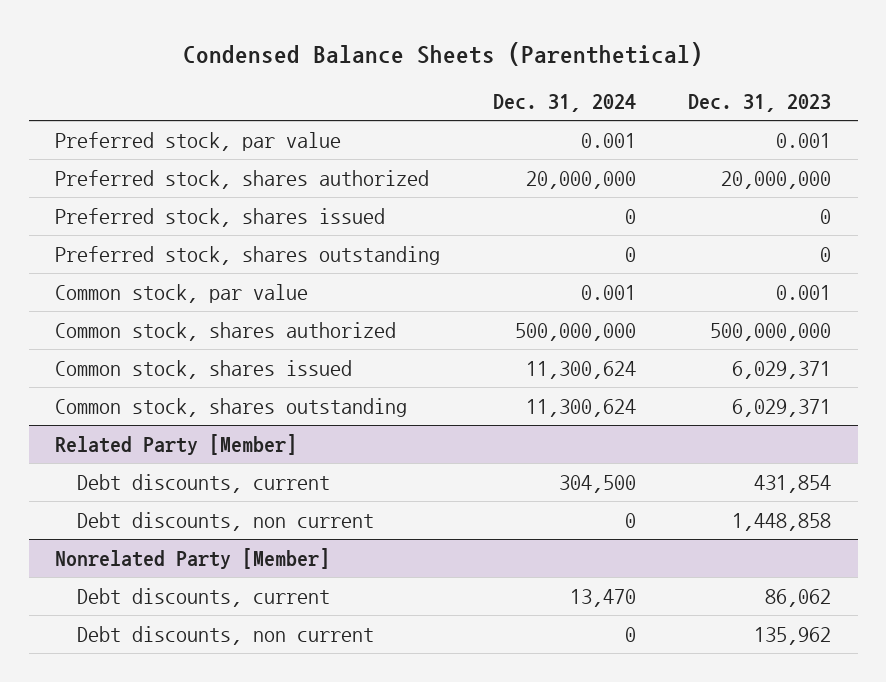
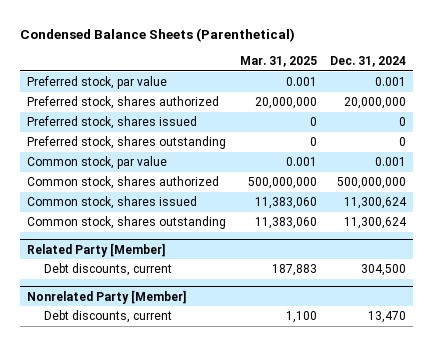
[688,94,832,113] Dec. 31, 2023 -> none
none -> [239,56,317,68] Mar. 31, 2025
[77,511,375,531] Debt discounts, non current -> none
[77,625,375,645] Debt discounts, non current -> none

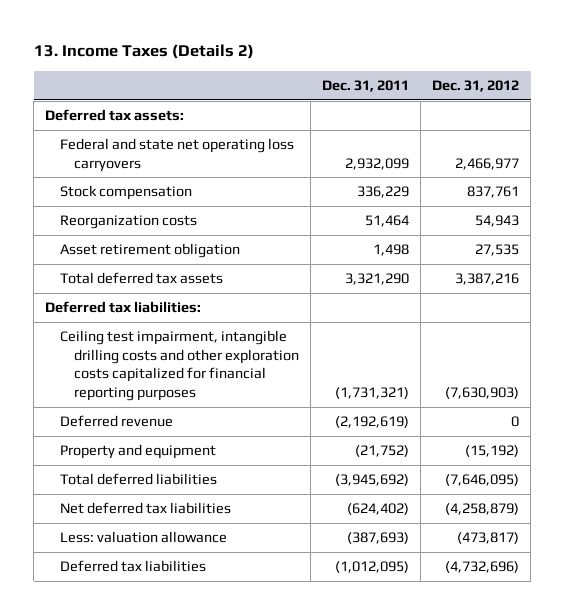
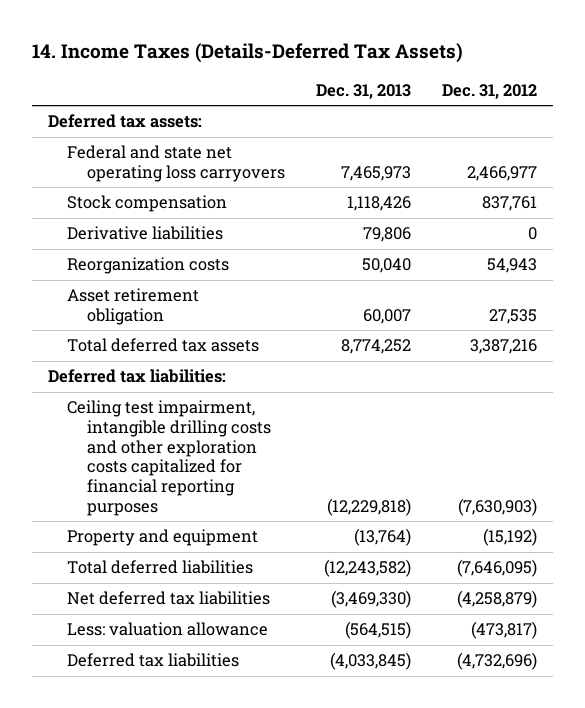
[33,44,254,60] 13. Income Taxes (Details 2) -> [32,43,464,64] 14. Income Taxes (Details-Deferred Tax Assets)
[322,80,410,93] Dec. 31, 2011 -> none
none -> [315,84,411,100] Dec. 31, 2013
none -> [67,226,224,241] Derivative liabilities
[59,415,173,428] Deferred revenue -> none

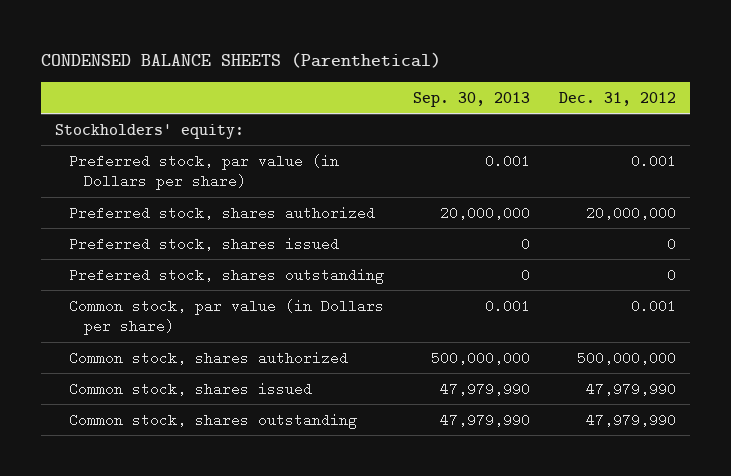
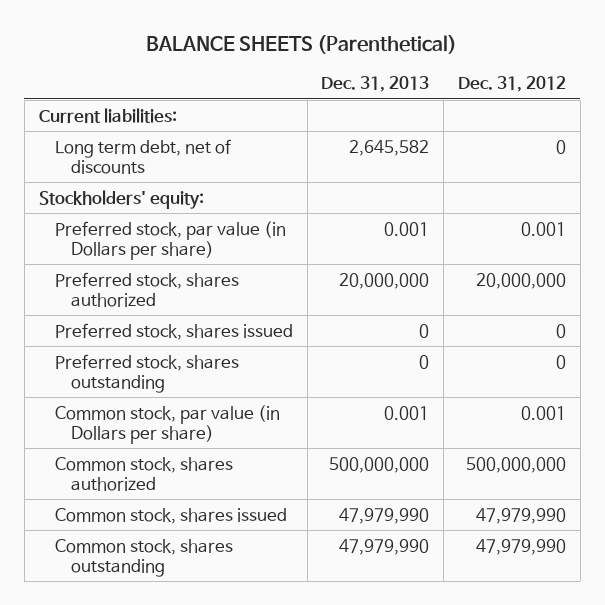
[40,51,441,68] CONDENSED BALANCE SHEETS (Parenthetical) -> [146,34,458,54] BALANCE SHEETS (Parenthetical)
[413,91,531,107] Sep. 30, 2013 -> none
none -> [321,76,430,93] Dec. 31, 2013
none -> [38,107,177,123] Current liabilities:
none -> [54,138,231,175] Long term debt, net of discounts

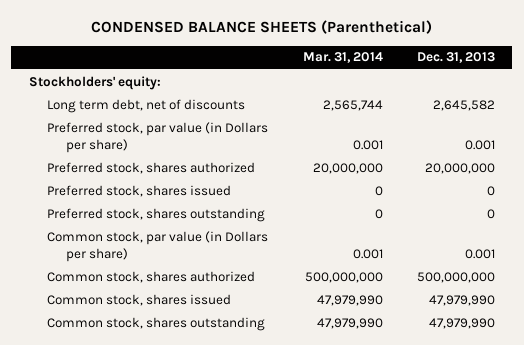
[146,34,458,54] BALANCE SHEETS (Parenthetical) -> [90,20,432,35] CONDENSED BALANCE SHEETS (Parenthetical)
[457,76,566,93] Dec. 31, 2012 -> none
none -> [302,52,383,64] Mar. 31, 2014
[38,107,177,123] Current liabilities: -> none
[54,138,231,175] Long term debt, net of discounts -> [47,98,246,113] Long term debt, net of discounts

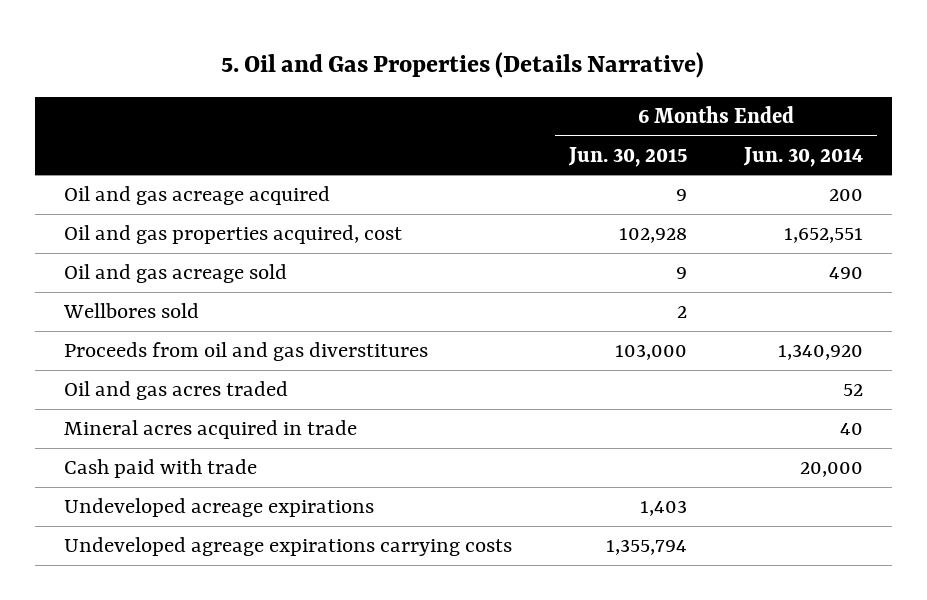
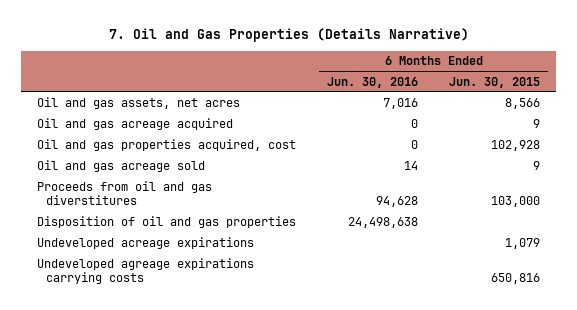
[221,52,705,79] 5. Oil and Gas Properties (Details Narrative) -> [108,28,469,43] 7. Oil and Gas Properties (Details Narrative)
[743,146,864,167] Jun. 30, 2014 -> none
none -> [327,76,419,88] Jun. 30, 2016
none -> [37,97,241,110] Oil and gas assets, net acres
[62,303,199,319] Wellbores sold -> none
[63,381,288,401] Oil and gas acres traded -> none
[63,420,357,440] Mineral acres acquired in trade -> none
[63,459,257,479] Cash paid with trade -> none
none -> [37,216,297,229] Disposition of oil and gas properties
[639,500,687,517] 1,403 -> [505,238,541,250] 1,079
[605,539,687,556] 1,355,794 -> [491,273,541,285] 650,816

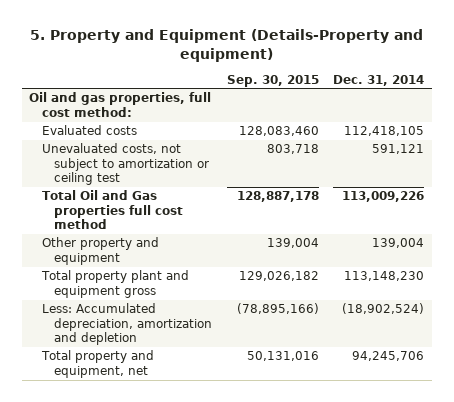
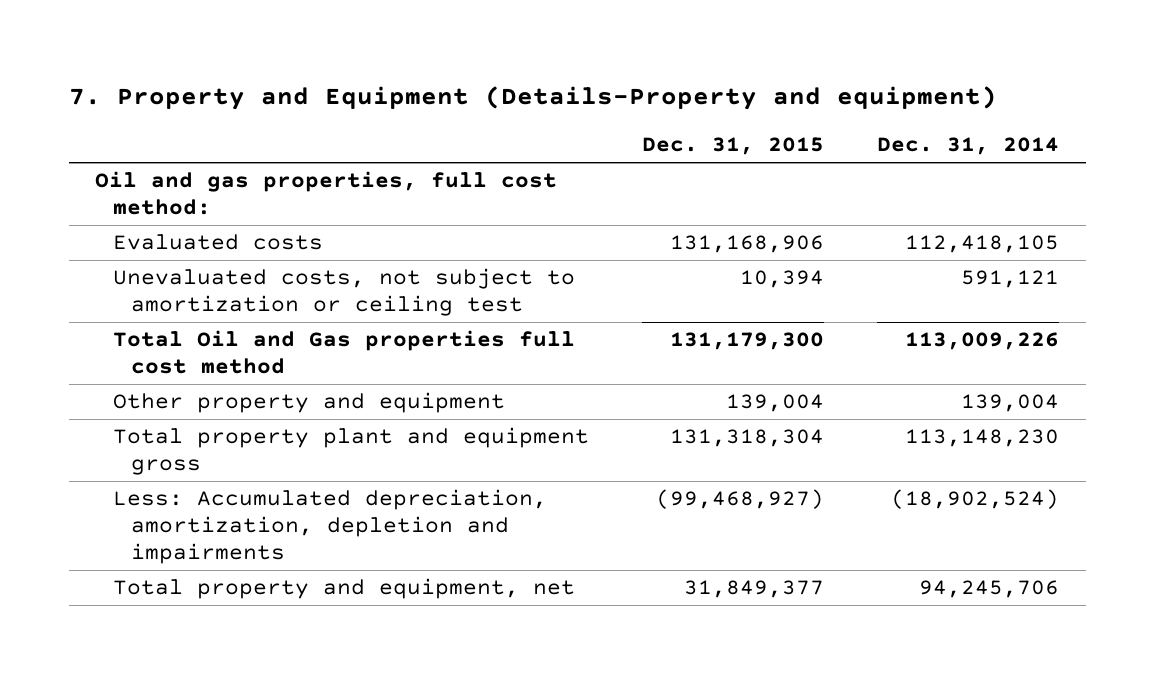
[29,29,423,62] 5. Property and Equipment (Details-Property and equipment) -> [68,85,997,110] 7. Property and Equipment (Details-Property and equipment)
[226,74,319,87] Sep. 30, 2015 -> none
none -> [642,137,825,156] Dec. 31, 2015
[41,303,213,346] Less: Accumulated depreciation, amortization and depletion -> [113,489,548,564] Less: Accumulated depreciation, amortization, depletion and impairments

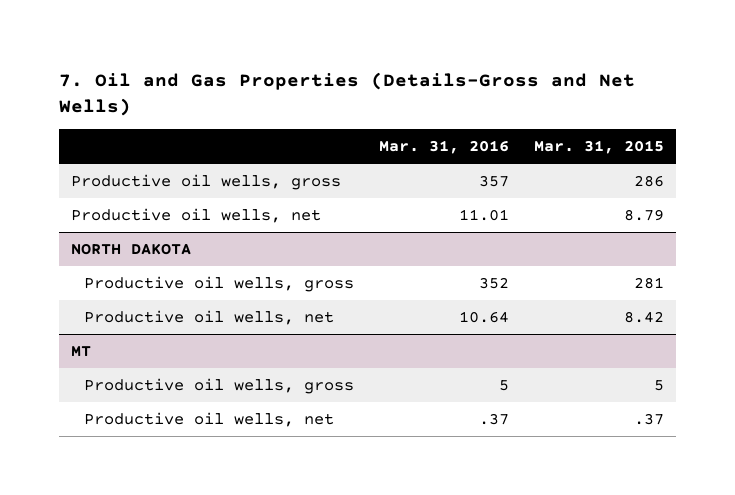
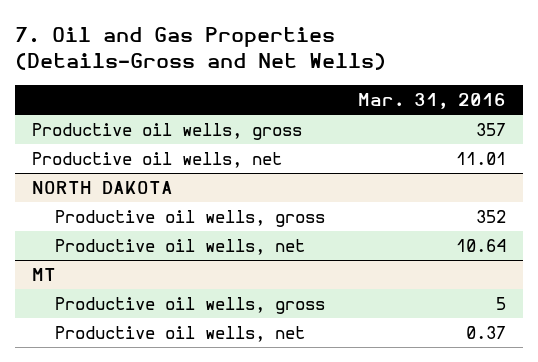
[534,140,665,155] Mar. 31, 2015 -> none
[479,413,510,426] .37 -> [466,326,507,340] 0.37

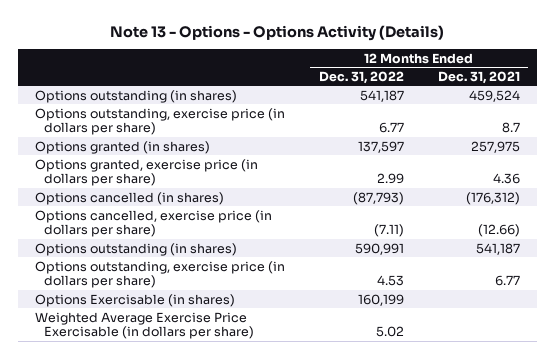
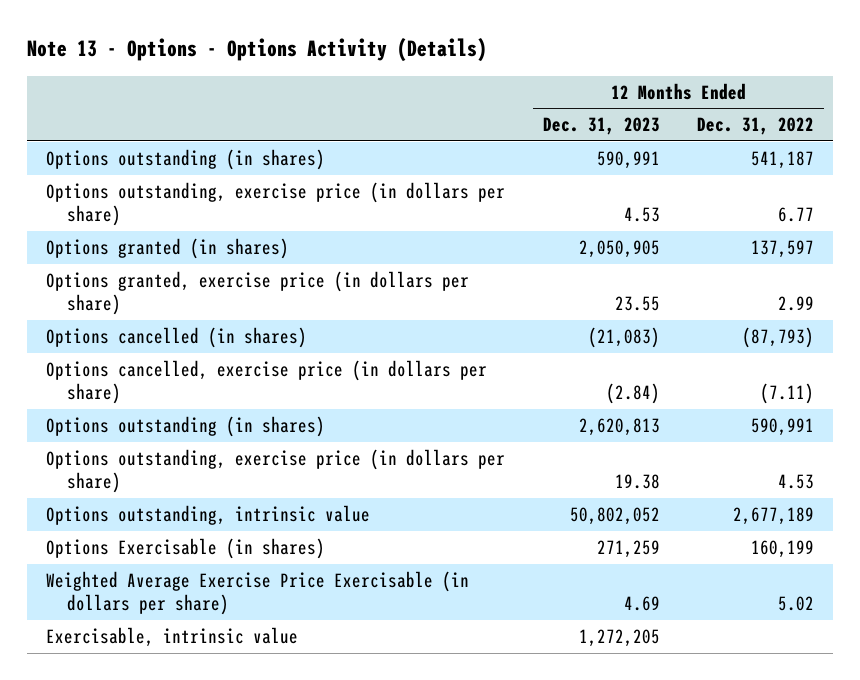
[437,70,520,84] Dec. 31, 2021 -> none
none -> [542,117,660,136] Dec. 31, 2023
none -> [45,505,370,526] Options outstanding, intrinsic value
none -> [45,627,298,648] Exercisable, intrinsic value

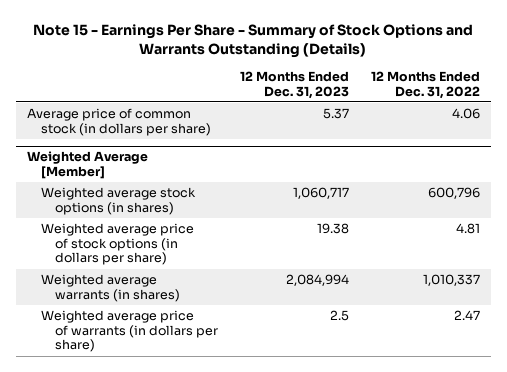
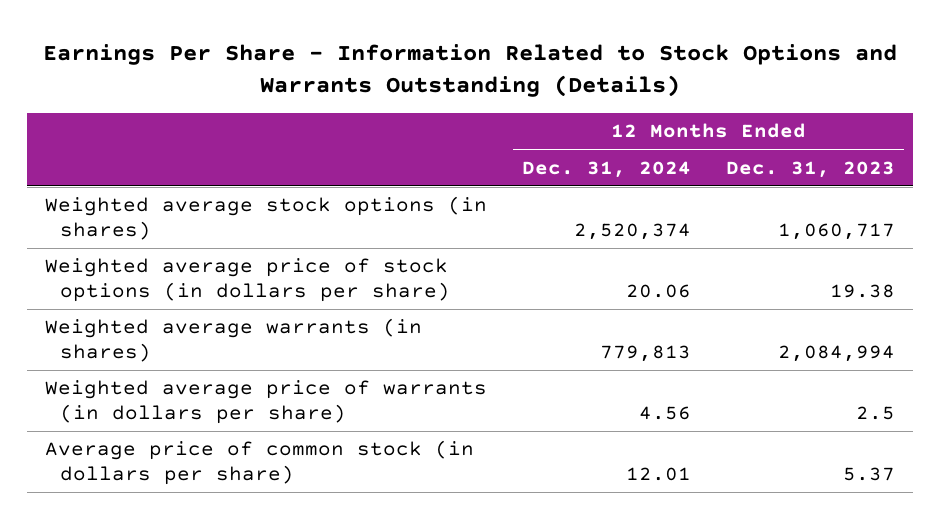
[33,23,474,58] Note 15 - Earnings Per Share - Summary of Stock Options and Warrants Outstanding (Details) -> [43,43,898,98] Earnings Per Share - Information Related to Stock Options and Warrants Outstanding (Details)
[371,71,481,99] 12 Months Ended Dec. 31, 2022 -> none
none -> [522,160,692,178] Dec. 31, 2024
[26,151,148,180] Weighted Average [Member] -> none
[26,108,211,136] Average price of common stock (in dollars per share) -> [44,440,474,485] Average price of common stock (in dollars per share)

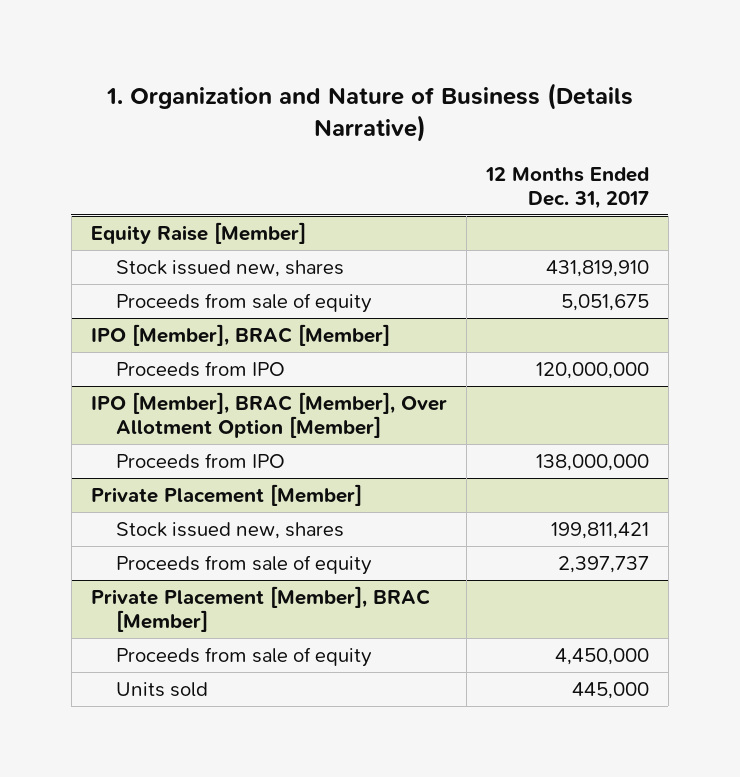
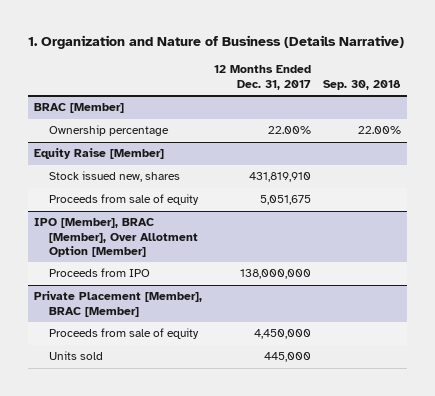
none -> [323,79,402,90] Sep. 30, 2018
none -> [34,103,125,114] BRAC [Member]
none -> [48,125,169,137] Ownership percentage
[90,324,390,347] IPO [Member], BRAC [Member] -> none
[116,361,286,378] Proceeds from IPO -> none
[90,484,362,507] Private Placement [Member] -> none
[116,522,345,540] Stock issued new, shares -> none
[116,555,373,576] Proceeds from sale of equity -> none

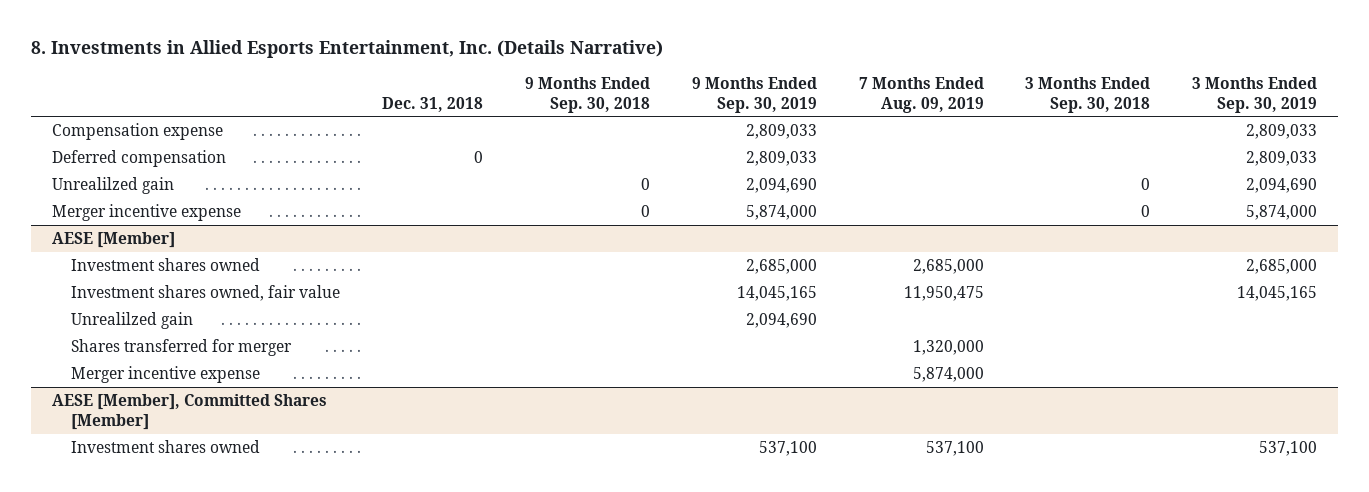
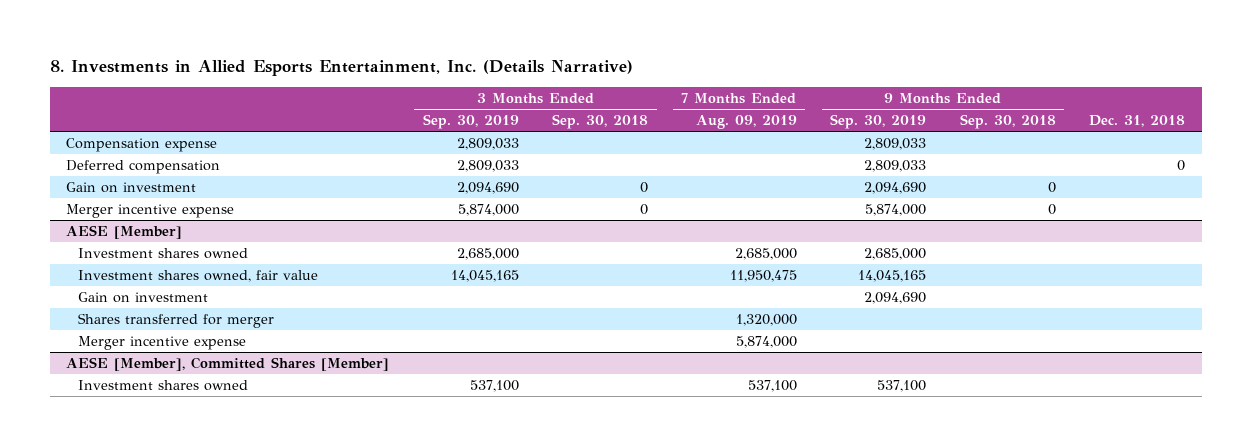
[51,176,174,194] Unrealilzed gain -> [66,182,197,194] Gain on investment
[70,311,193,329] Unrealilzed gain -> [77,292,208,304] Gain on investment

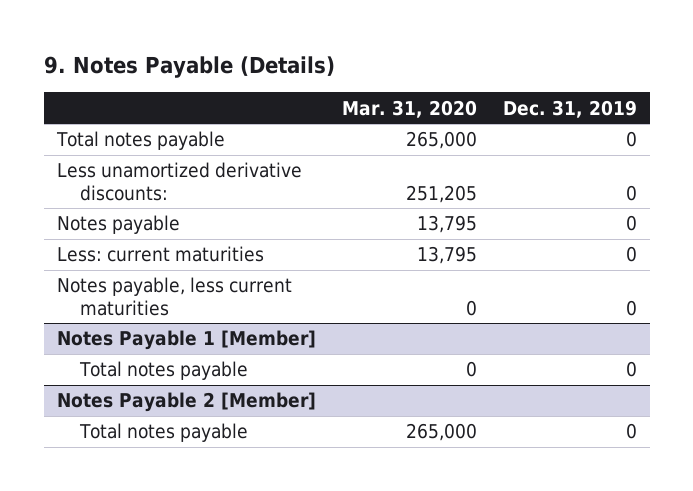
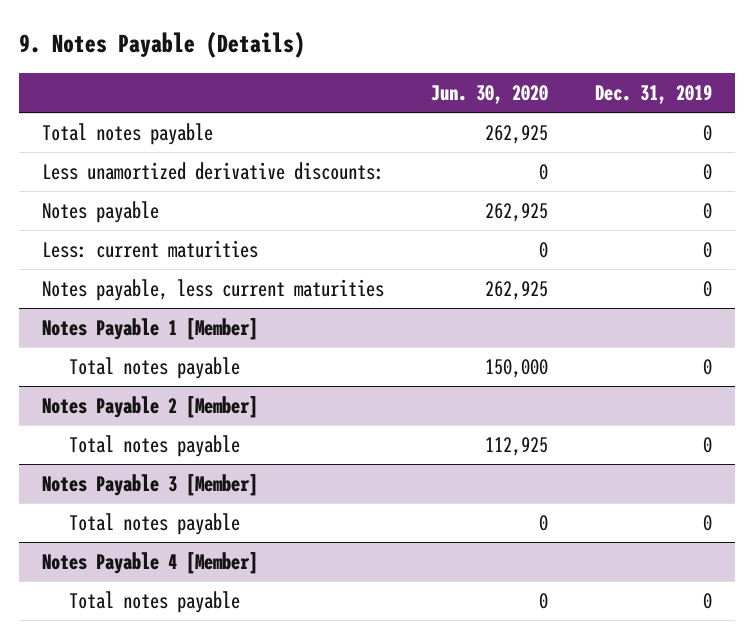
[341,99,477,118] Mar. 31, 2020 -> none
none -> [431,85,549,105] Jun. 30, 2020
none -> [42,473,259,496] Notes Payable 3 [Member]
none -> [68,512,240,535] Total notes payable
none -> [42,551,259,574] Notes Payable 4 [Member]
none -> [68,590,240,613] Total notes payable

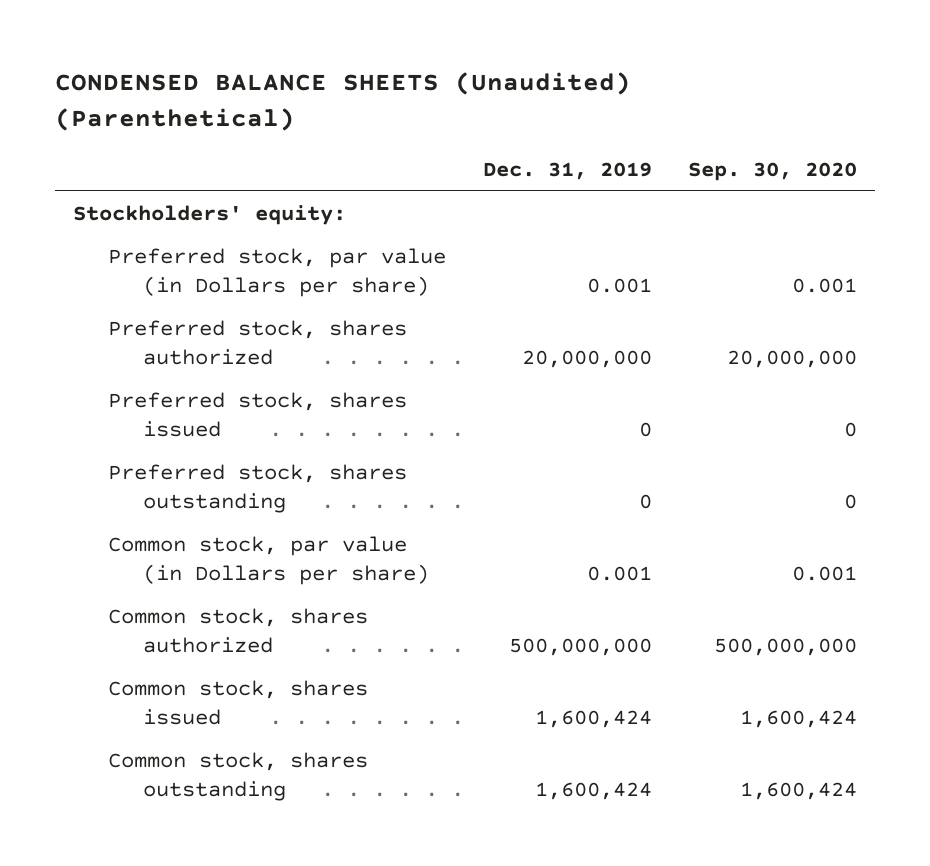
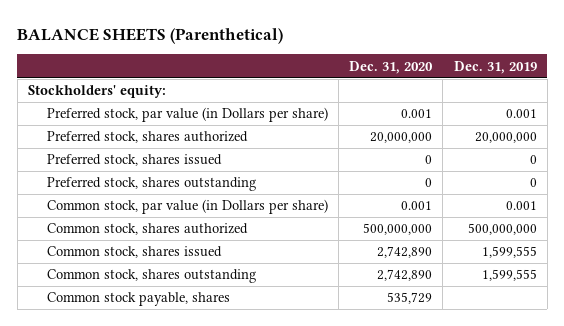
[55,72,632,131] CONDENSED BALANCE SHEETS (Unaudited) (Parenthetical) -> [17,27,284,44] BALANCE SHEETS (Parenthetical)
[687,162,857,182] Sep. 30, 2020 -> none
none -> [349,60,434,74] Dec. 31, 2020
[534,710,652,729] 1,600,424 -> [481,246,537,259] 1,599,555
[534,782,652,801] 1,600,424 -> [481,269,537,282] 1,599,555
none -> [47,292,231,307] Common stock payable, shares

